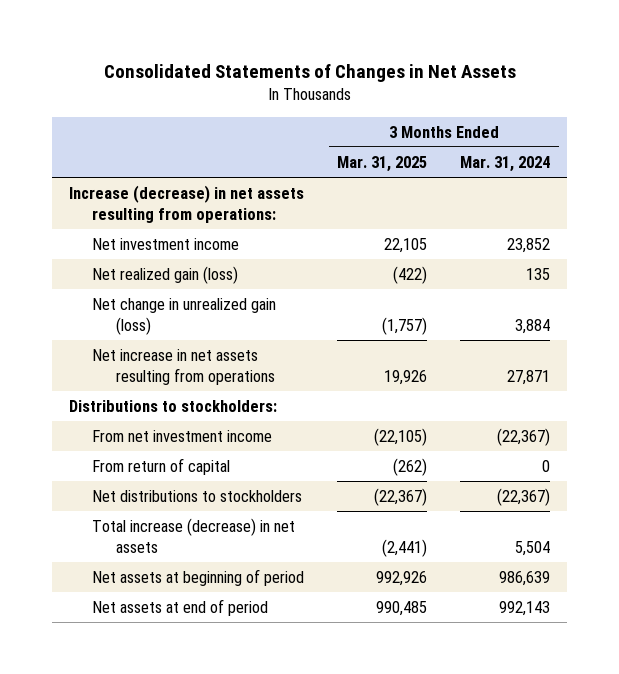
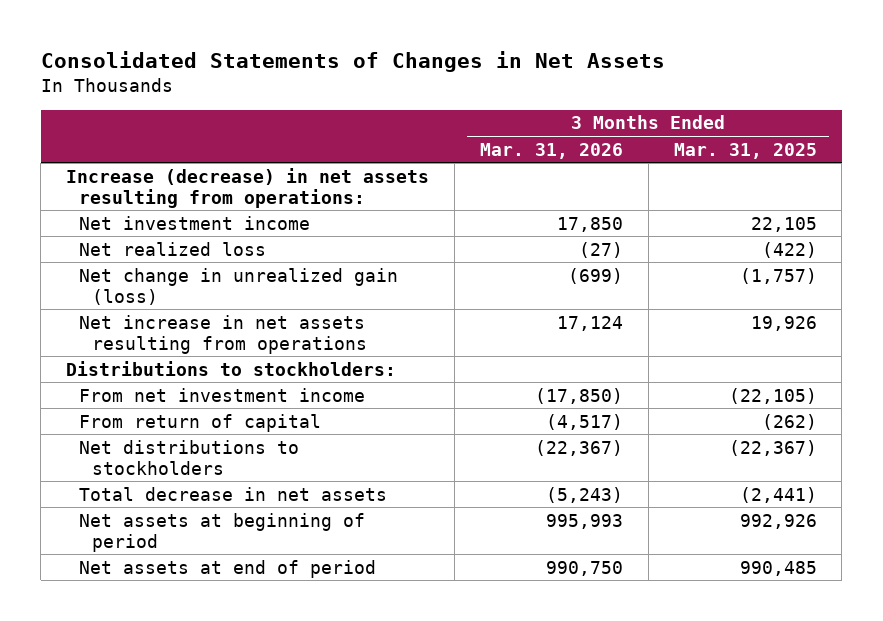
[460,155,551,172] Mar. 31, 2024 -> none
none -> [479,142,623,159] Mar. 31, 2026
[92,265,239,284] Net realized gain (loss) -> [79,241,267,256] Net realized loss
[92,517,296,554] Total increase (decrease) in net assets -> [79,486,388,501] Total decrease in net assets

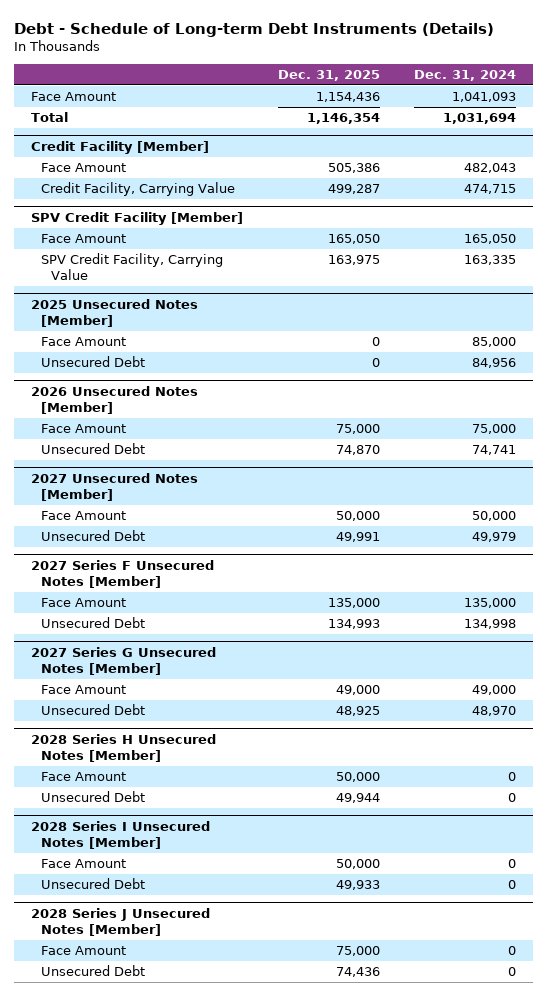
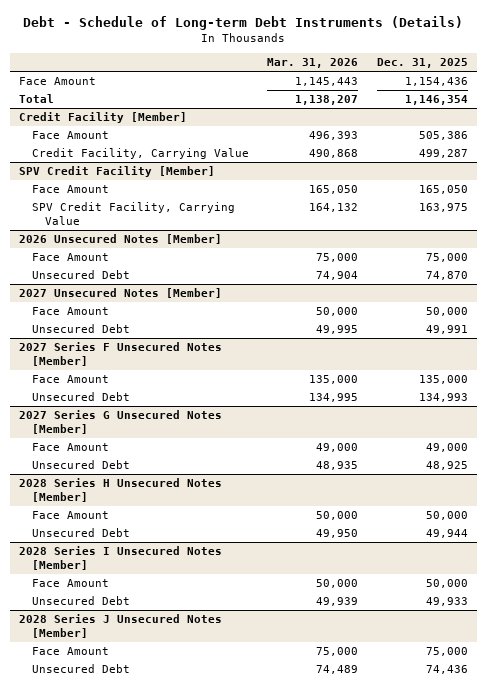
[413,69,516,81] Dec. 31, 2024 -> none
none -> [267,58,359,69] Mar. 31, 2026
[31,299,199,327] 2025 Unsecured Notes [Member] -> none
[41,337,127,347] Face Amount -> none
[41,356,146,368] Unsecured Debt -> none

